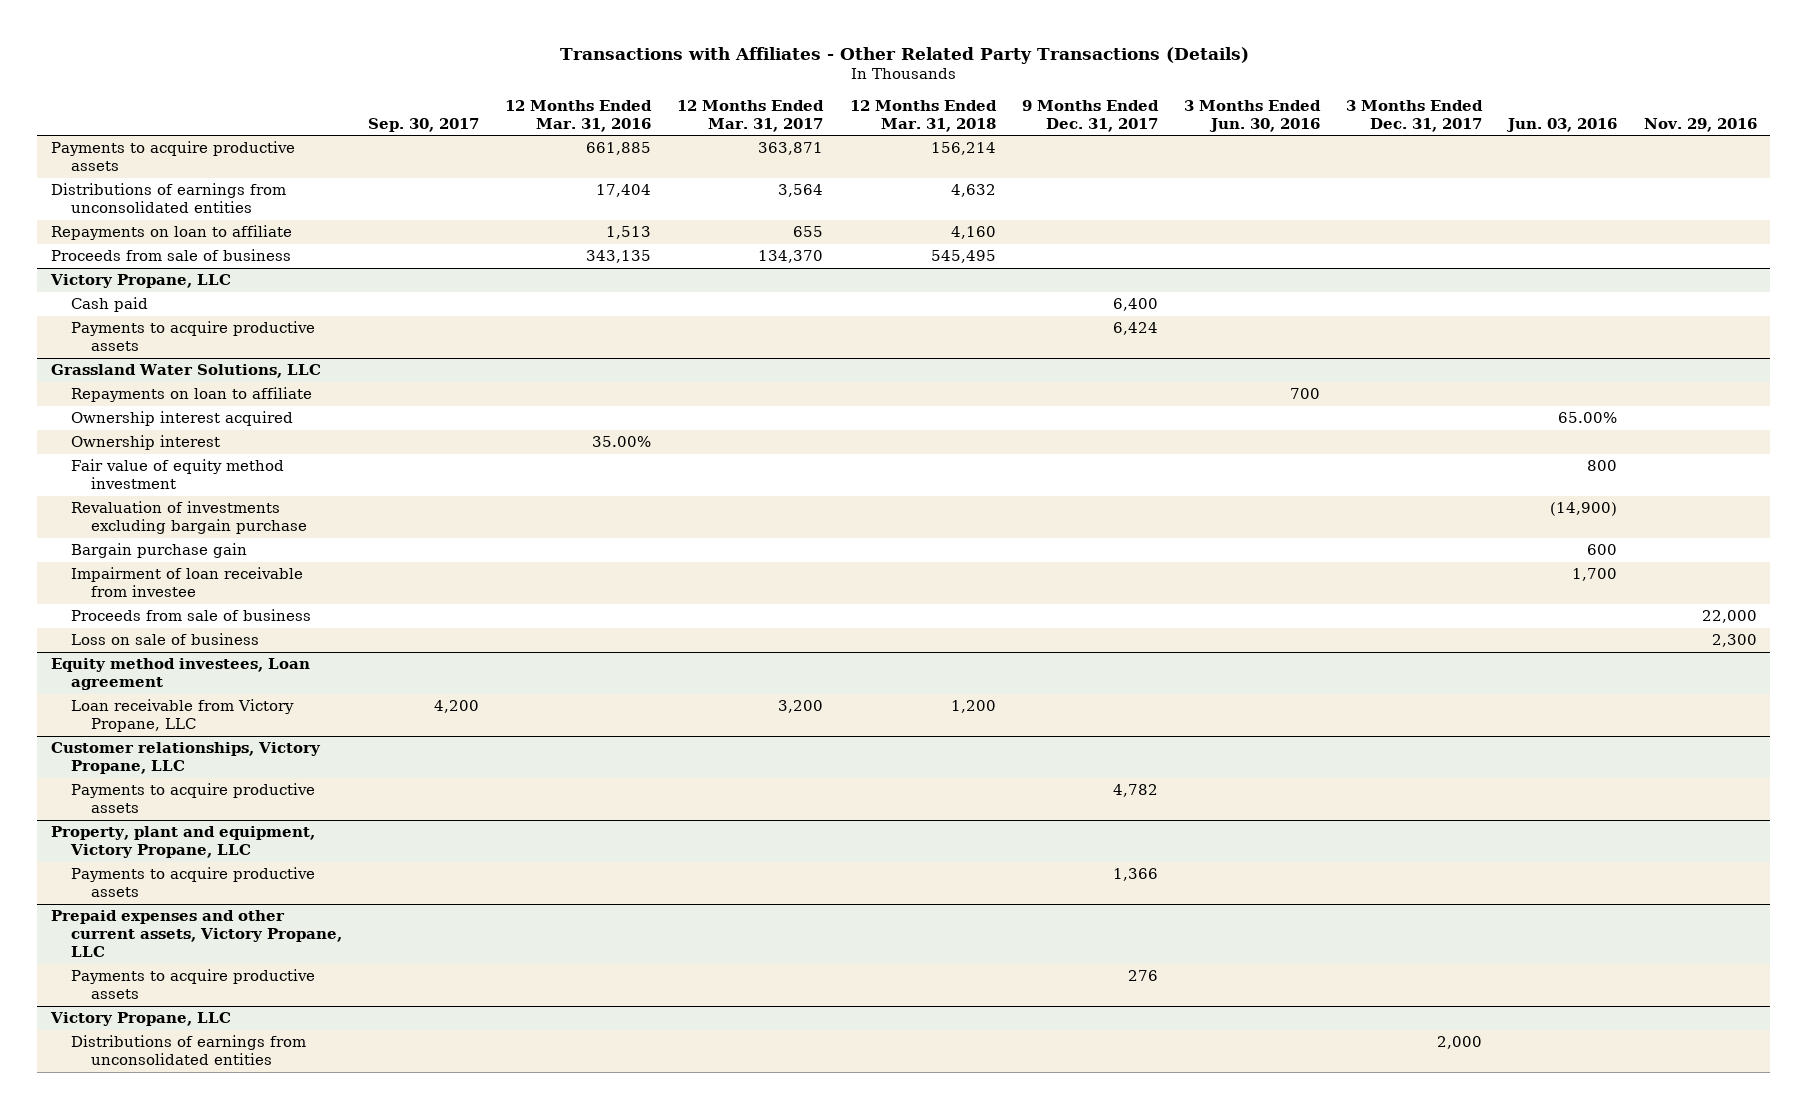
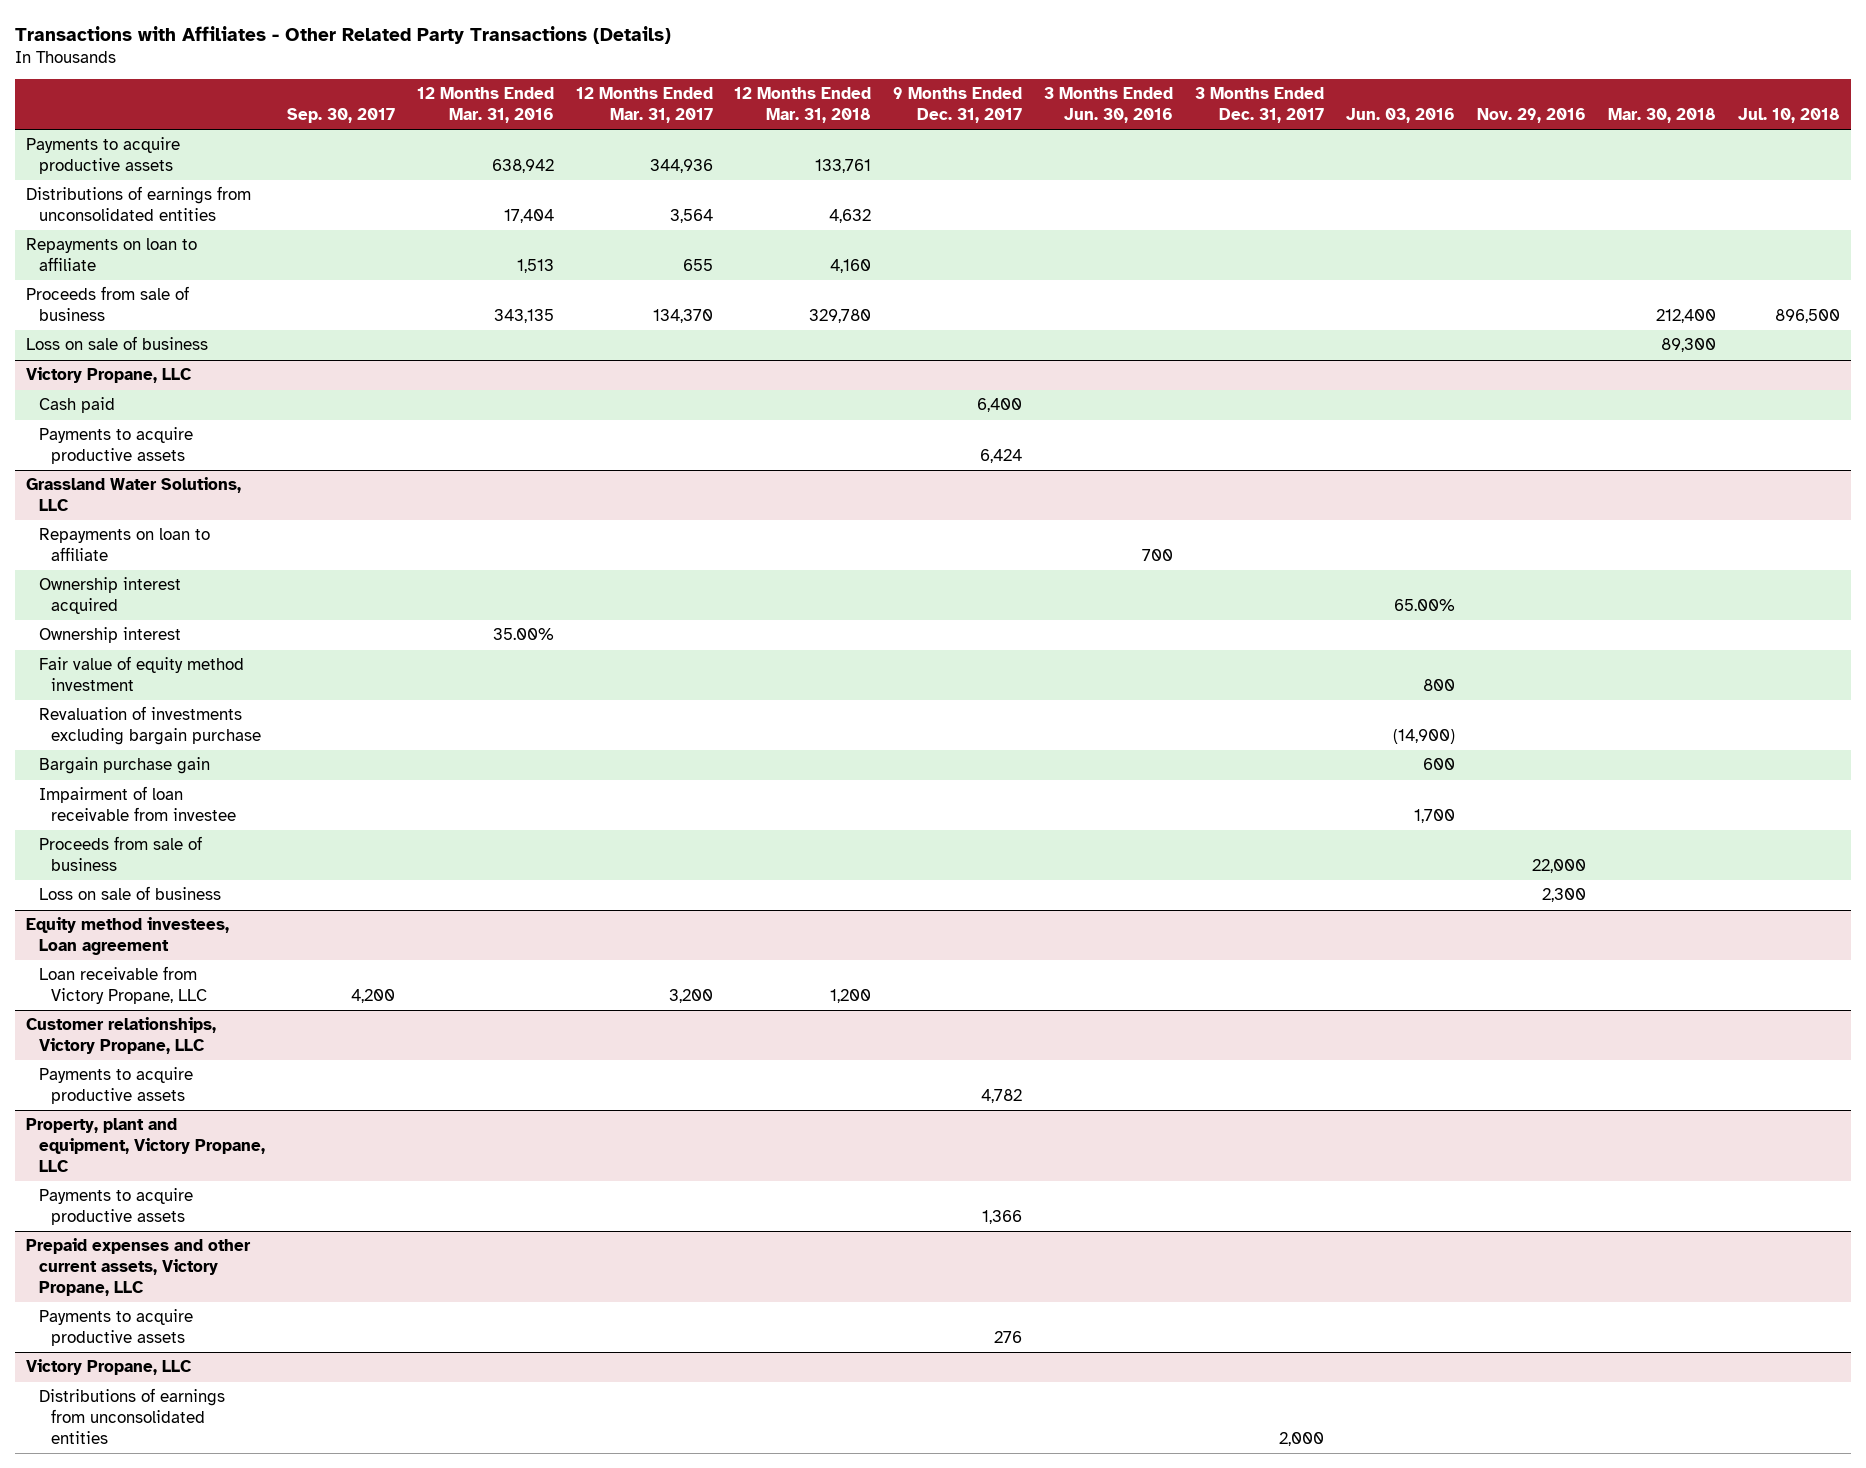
none -> [1608,108,1717,124] Mar. 30, 2018
none -> [1737,108,1840,124] Jul. 10, 2018
[586,142,652,156] 661,885 -> [491,159,554,174] 638,942
[758,142,824,156] 363,871 -> [649,159,713,174] 344,936
[930,142,996,156] 156,214 -> [815,159,872,174] 133,761
[930,250,996,264] 545,495 -> [809,309,872,324] 329,780
none -> [26,336,209,351] Loss on sale of business

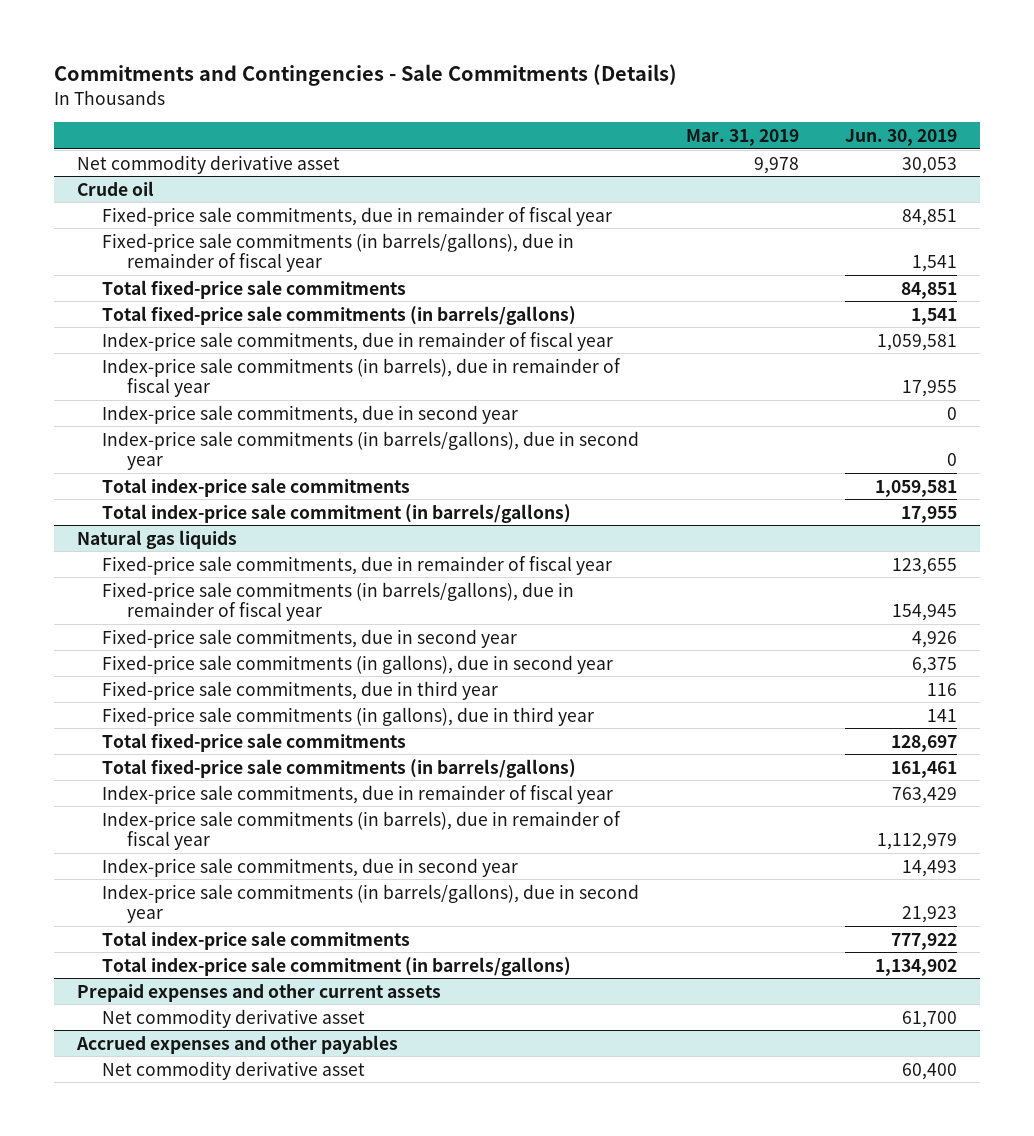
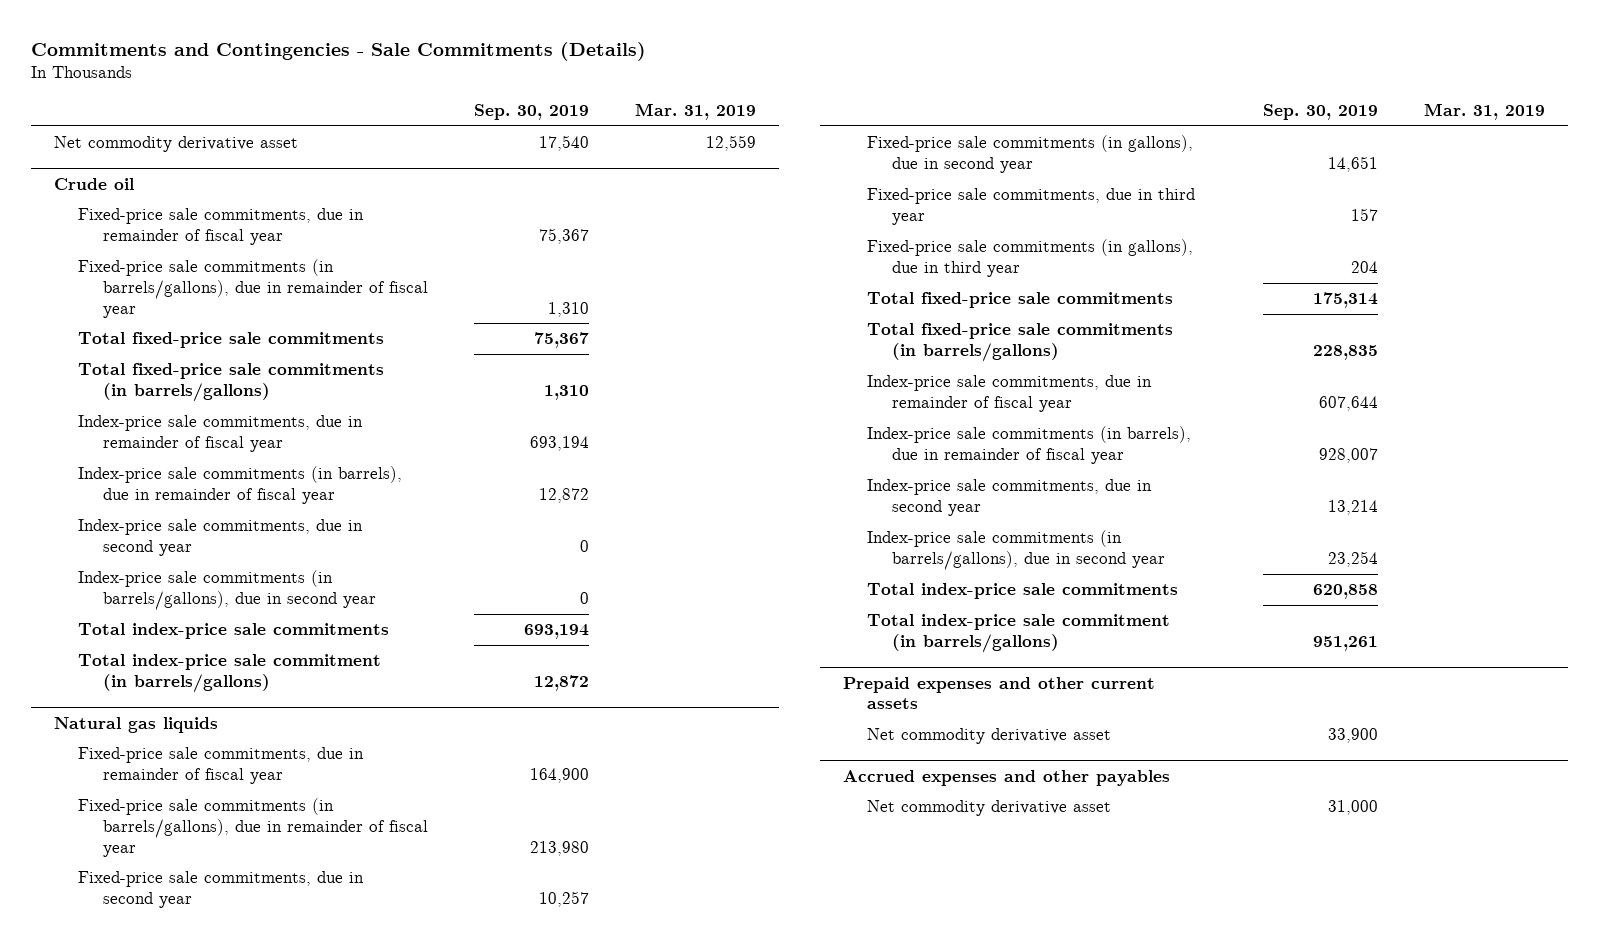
[844,129,957,147] Jun. 30, 2019 -> none
none -> [473,103,589,120] Sep. 30, 2019
[753,156,799,174] 9,978 -> [705,135,756,152] 12,559

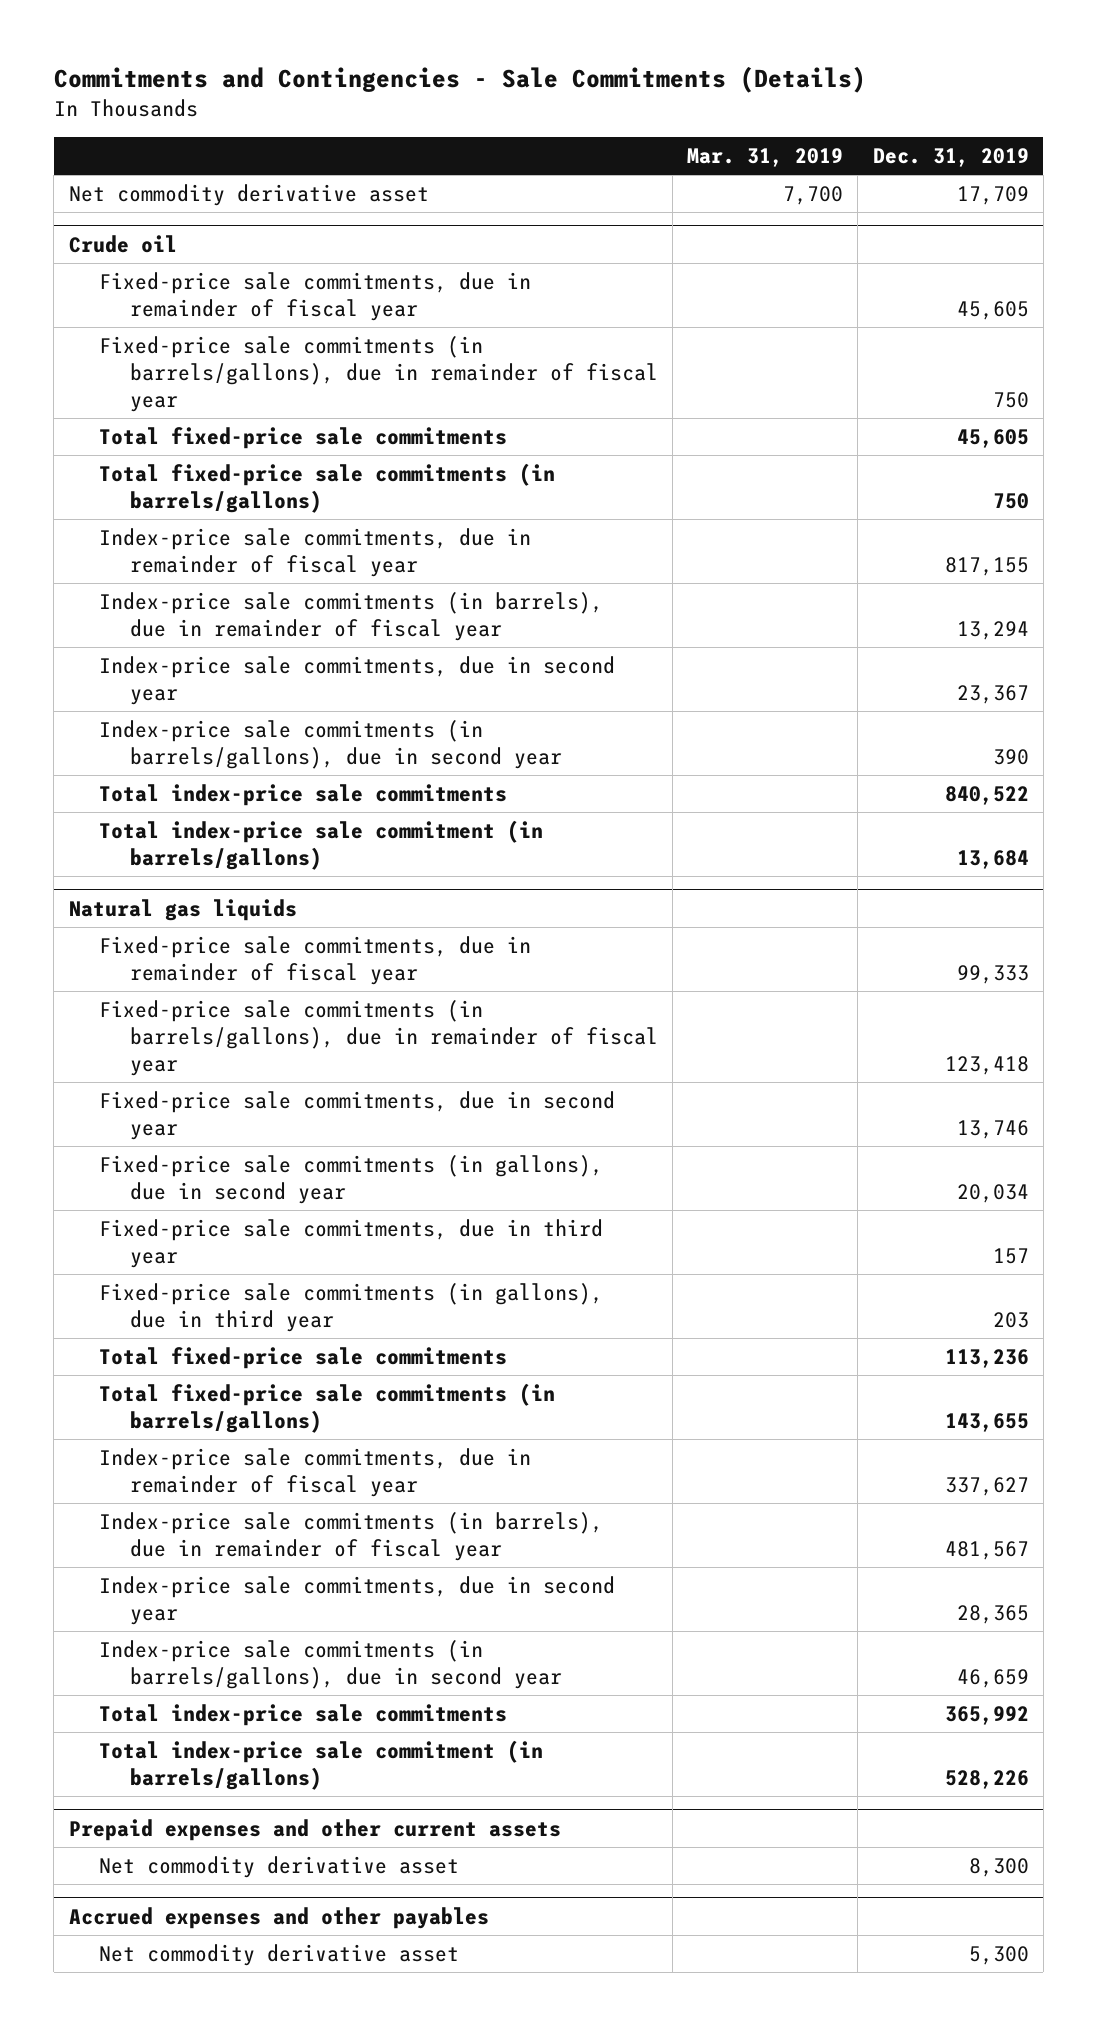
[473,103,589,120] Sep. 30, 2019 -> none
none -> [872,147,1029,167] Dec. 31, 2019
[705,135,756,152] 12,559 -> [783,186,844,206] 7,700

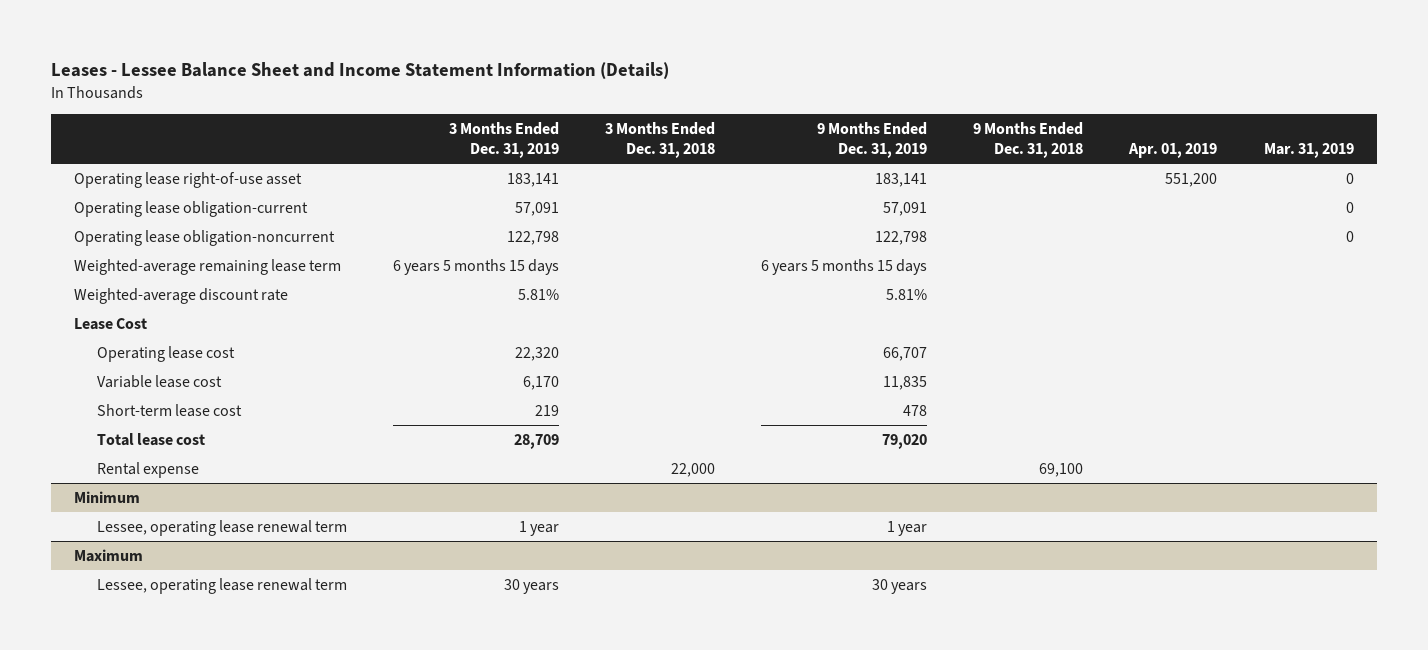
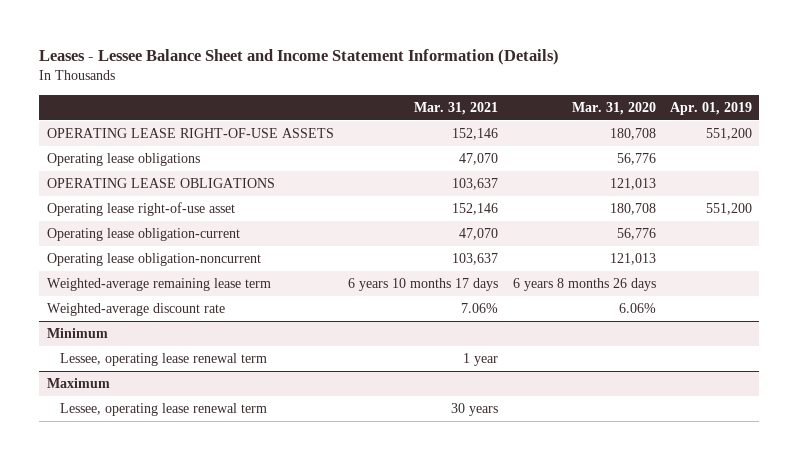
[448,122,559,158] 3 Months Ended Dec. 31, 2019 -> none
[605,122,716,158] 3 Months Ended Dec. 31, 2018 -> none
[817,122,928,158] 9 Months Ended Dec. 31, 2019 -> none
[973,122,1084,158] 9 Months Ended Dec. 31, 2018 -> none
[1263,142,1354,158] Mar. 31, 2019 -> none
none -> [414,101,499,115] Mar. 31, 2021
none -> [571,101,656,115] Mar. 31, 2020
none -> [46,128,334,139] OPERATING LEASE RIGHT-OF-USE ASSETS
none -> [46,153,200,167] Operating lease obligations
none -> [46,178,275,189] OPERATING LEASE OBLIGATIONS
[74,318,148,331] Lease Cost -> none
[96,346,235,363] Operating lease cost -> none
[96,375,222,389] Variable lease cost -> none
[96,404,242,418] Short-term lease cost -> none
[96,433,205,447] Total lease cost -> none
[96,462,199,479] Rental expense -> none

